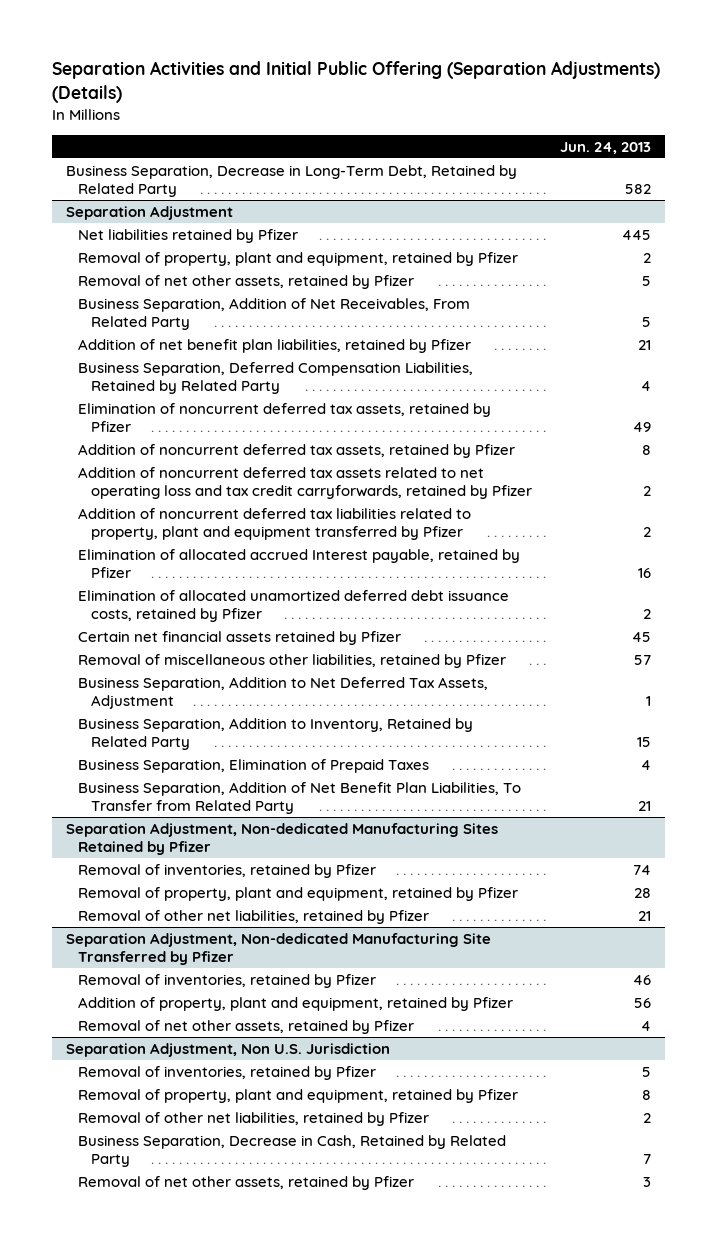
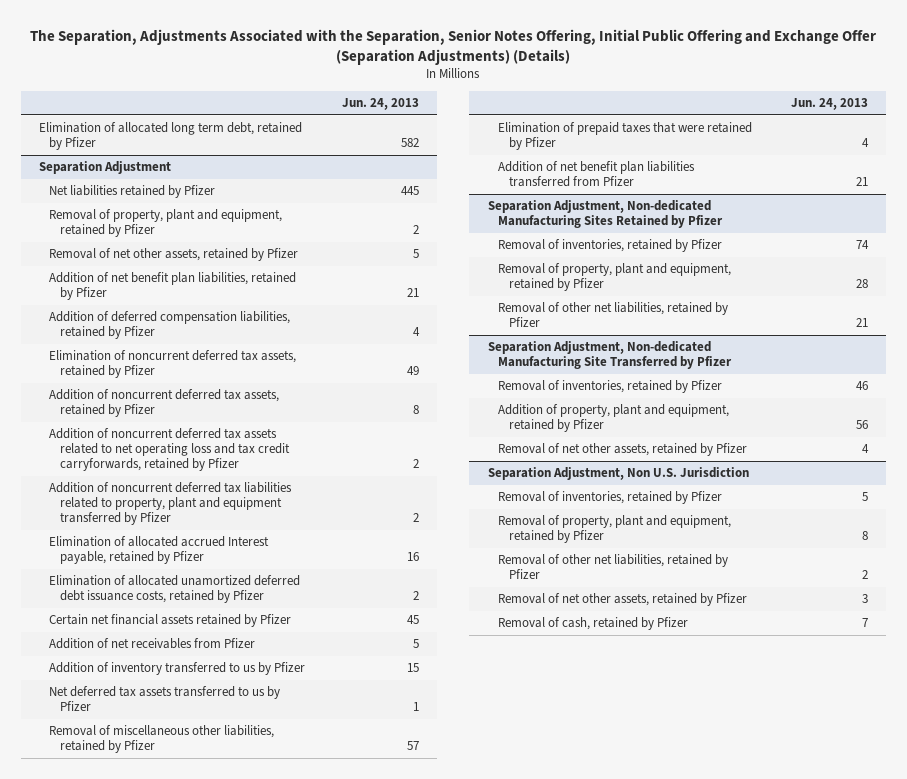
[51,61,660,104] Separation Activities and Initial Public Offering (Separation Adjustments) (Details) -> [30,28,877,65] The Separation, Adjustments Associated with the Separation, Senior Notes Offering, Initial Public Offering and Exchange Offer (Separation Adjustments) (Details)
[65,165,517,198] Business Separation, Decrease in Long-Term Debt, Retained by Related Party -> [38,122,302,151] Elimination of allocated long term debt, retained by Pfizer
[78,298,471,331] Business Separation, Addition of Net Receivables, From Related Party -> none
[78,362,474,395] Business Separation, Deferred Compensation Liabilities, Retained by Related Party -> [49,311,291,340] Addition of deferred compensation liabilities, retained by Pfizer
none -> [49,638,256,650] Addition of net receivables from Pfizer
none -> [49,662,306,676] Addition of inventory transferred to us by Pfizer
none -> [49,686,281,712] Net deferred tax assets transferred to us by Pfizer
[78,677,489,710] Business Separation, Addition to Net Deferred Tax Assets, Adjustment -> none
[78,718,474,751] Business Separation, Addition to Inventory, Retained by Related Party -> none
[78,759,430,774] Business Separation, Elimination of Prepaid Taxes -> [498,122,753,151] Elimination of prepaid taxes that were retained by Pfizer
[78,782,522,815] Business Separation, Addition of Net Benefit Plan Liabilities, To Transfer from Related Party -> [498,161,696,188] Addition of net benefit plan liabilities transferred from Pfizer
[78,1135,507,1168] Business Separation, Decrease in Cash, Retained by Related Party -> none
none -> [498,617,689,631] Removal of cash, retained by Pfizer

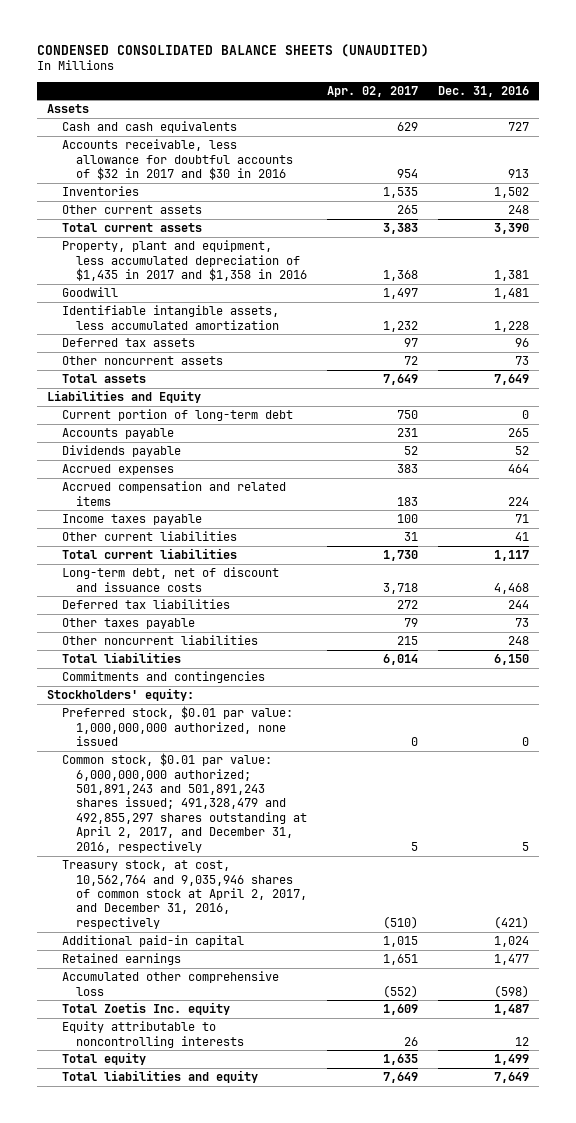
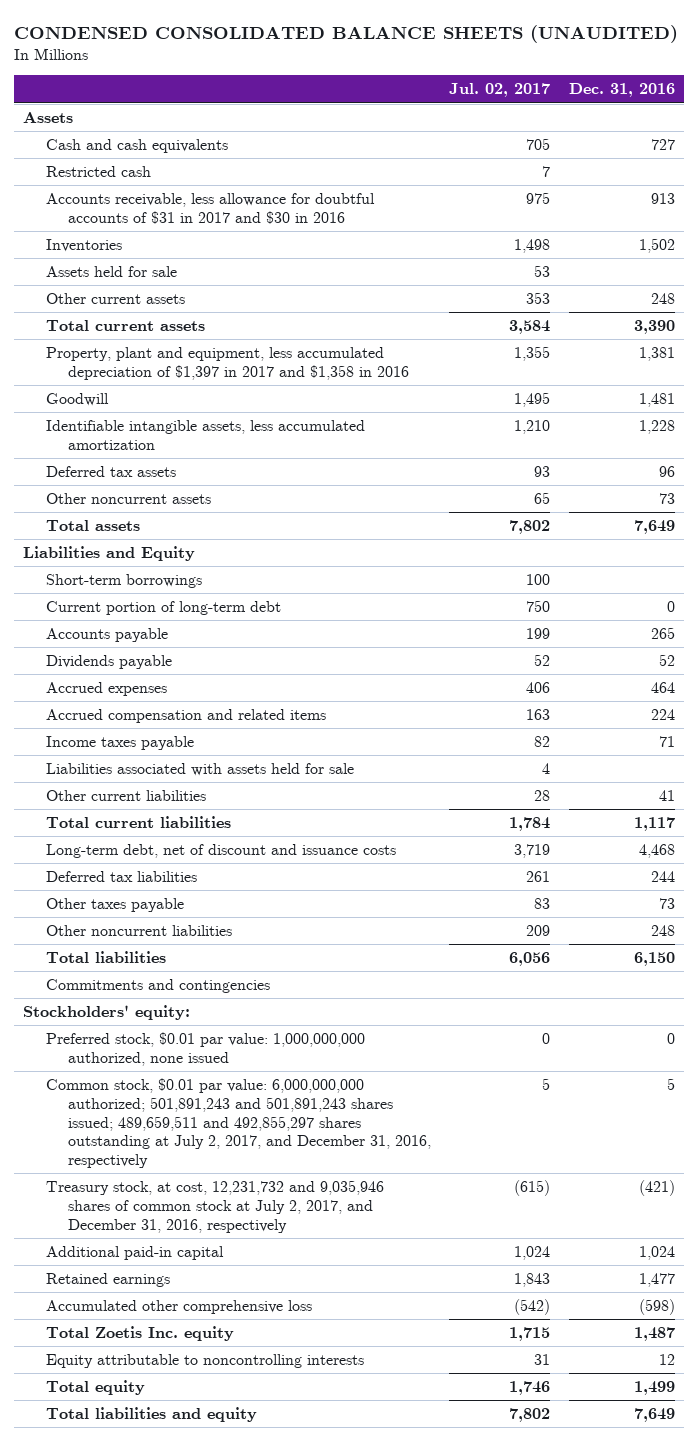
[326,85,418,97] Apr. 02, 2017 -> none
none -> [449,83,551,98] Jul. 02, 2017
none -> [45,166,151,178] Restricted cash
[61,139,293,181] Accounts receivable, less allowance for doubtful accounts of $32 in 2017 and $30 in 2016 -> [45,193,375,224] Accounts receivable, less allowance for doubtful accounts of $31 in 2017 and $30 in 2016
none -> [45,266,177,278] Assets held for sale
[61,240,307,282] Property, plant and equipment, less accumulated depreciation of $1,435 in 2017 and $1,358 in 2016 -> [45,347,410,380] Property, plant and equipment, less accumulated depreciation of $1,397 in 2017 and $1,358 in 2016
none -> [45,574,202,589] Short-term borrowings
none -> [45,763,354,777] Liabilities associated with assets held for sale
[61,753,307,853] Common stock, $0.01 par value: 6,000,000,000 authorized; 501,891,243 and 501,891,243 shares issued; 491,328,479 and 492,855,297 shares outstanding at April 2, 2017, and December 31, 2016, respectively -> [45,1078,432,1169] Common stock, $0.01 par value: 6,000,000,000 authorized; 501,891,243 and 501,891,243 shares issued; 489,659,511 and 492,855,297 shares outstanding at July 2, 2017, and December 31, 2016, respectively
[61,860,307,929] Treasury stock, at cost, 10,562,764 and 9,035,946 shares of common stock at April 2, 2017, and December 31, 2016, respectively -> [45,1180,384,1233] Treasury stock, at cost, 12,231,732 and 9,035,946 shares of common stock at July 2, 2017, and December 31, 2016, respectively

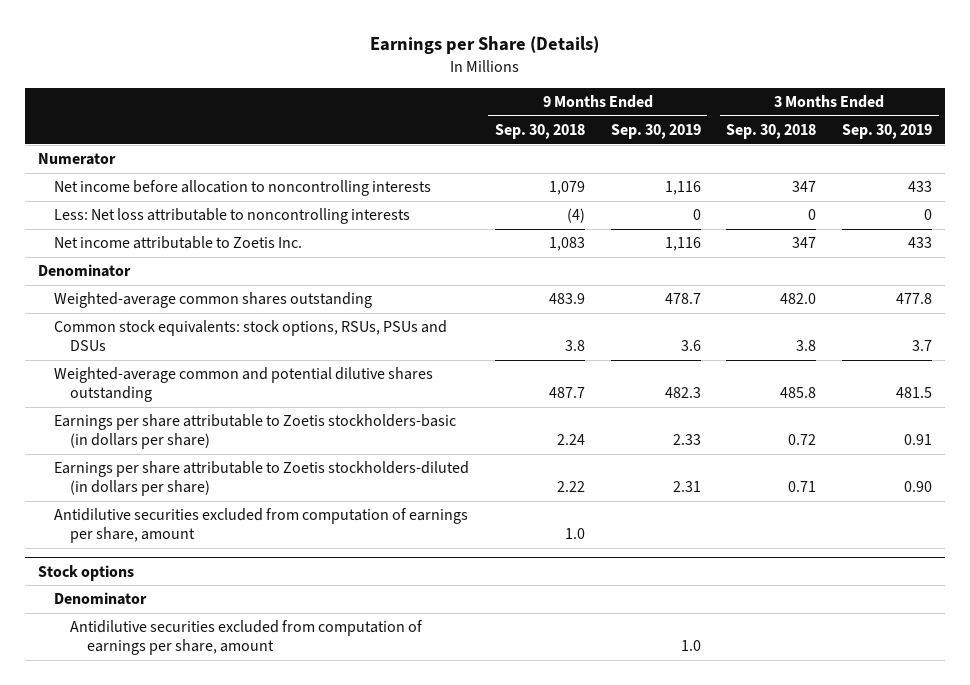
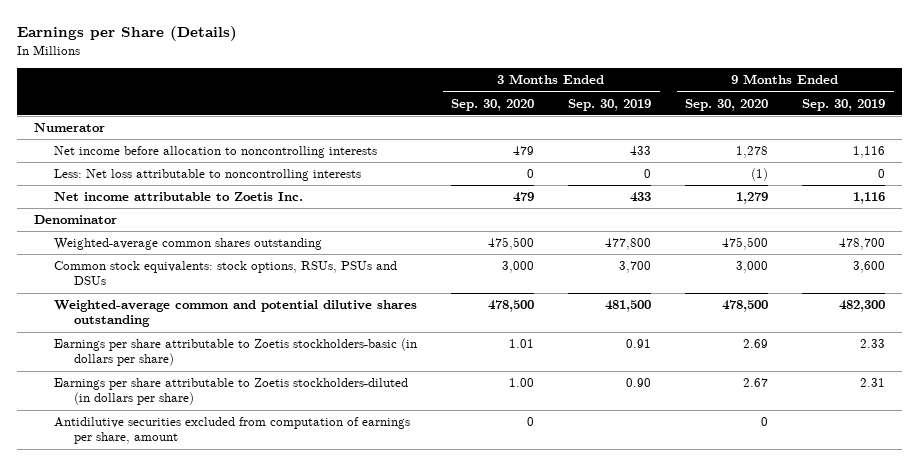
[494,124,585,140] Sep. 30, 2018 -> none
[726,124,817,140] Sep. 30, 2018 -> none
none -> [451,98,535,111] Sep. 30, 2020
none -> [685,98,769,111] Sep. 30, 2020
[664,293,701,305] 478.7 -> [839,238,886,251] 478,700
[896,293,933,305] 477.8 -> [605,238,652,251] 477,800
[680,340,701,352] 3.6 -> [853,261,886,274] 3,600
[912,340,933,352] 3.7 -> [619,261,652,274] 3,700
[664,387,701,399] 482.3 -> [839,300,886,313] 482,300
[896,387,933,399] 481.5 -> [605,300,652,313] 481,500
[37,564,134,581] Stock options -> none
[54,592,148,606] Denominator -> none
[70,620,424,656] Antidilutive securities excluded from computation of earnings per share, amount -> none

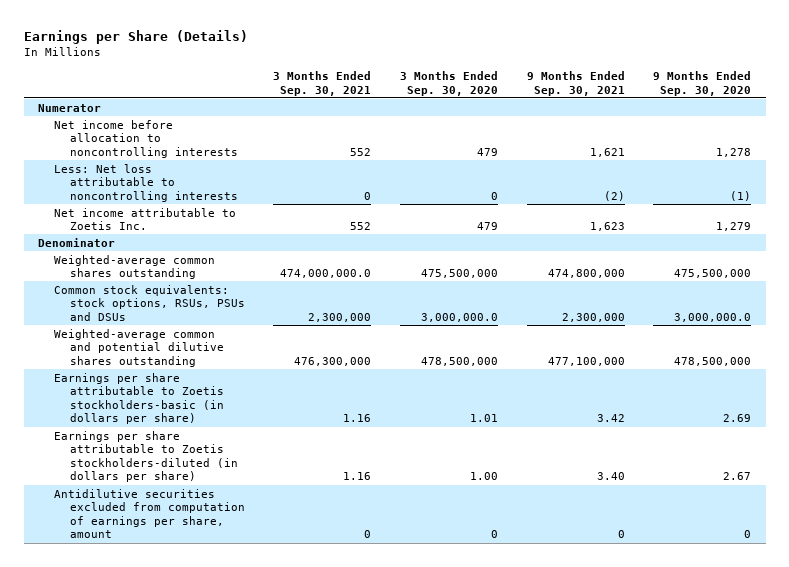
[568,98,652,111] Sep. 30, 2019 -> none
[802,98,886,111] Sep. 30, 2019 -> none
none -> [273,70,372,96] 3 Months Ended Sep. 30, 2021
none -> [526,70,625,96] 9 Months Ended Sep. 30, 2021
[488,237,535,251] 475,500 -> [421,269,499,279] 475,500,000
[722,237,769,251] 475,500 -> [674,269,752,279] 475,500,000
[502,261,535,274] 3,000 -> [421,312,499,322] 3,000,000.0
[736,261,769,274] 3,000 -> [674,312,752,322] 3,000,000.0
[488,300,535,313] 478,500 -> [421,356,499,366] 478,500,000
[722,300,769,313] 478,500 -> [674,356,752,366] 478,500,000

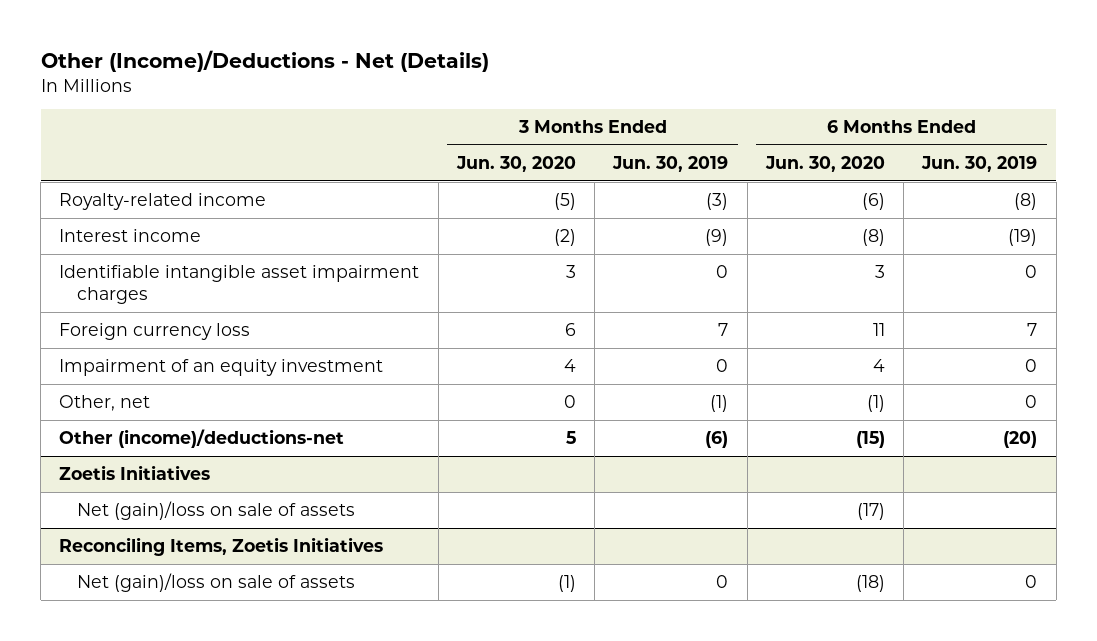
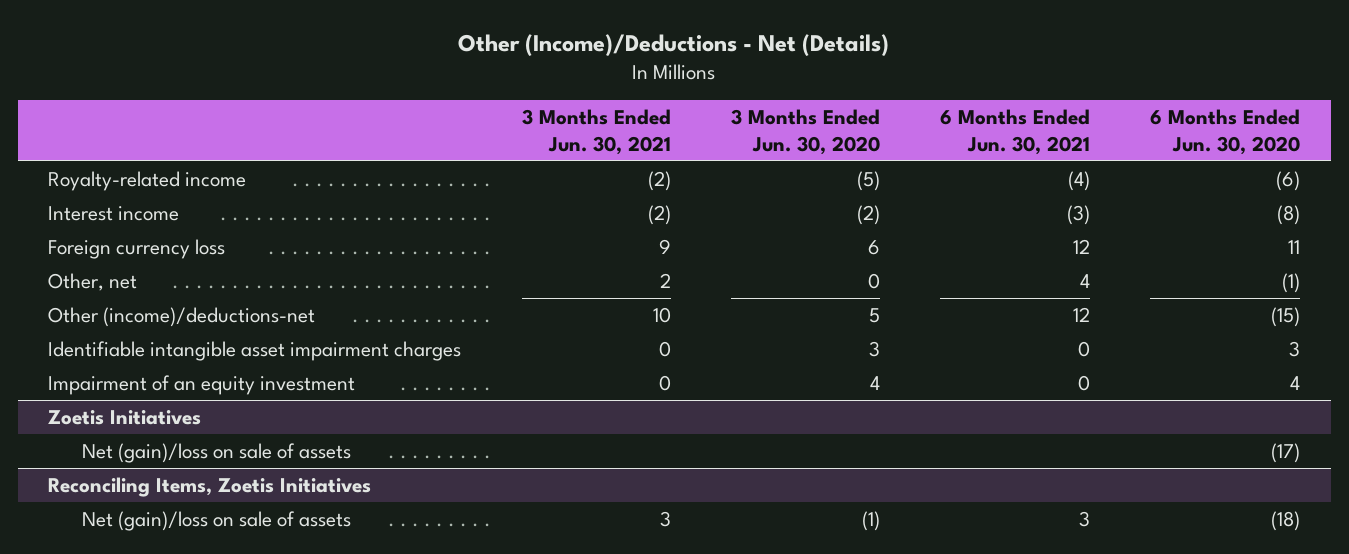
[612,155,729,172] Jun. 30, 2019 -> none
[921,155,1038,172] Jun. 30, 2019 -> none
none -> [521,108,671,155] 3 Months Ended Jun. 30, 2021
none -> [940,108,1091,155] 6 Months Ended Jun. 30, 2021
[59,264,420,305] Identifiable intangible asset impairment charges -> [48,341,462,362] Identifiable intangible asset impairment charges
[59,358,384,376] Impairment of an equity investment -> [48,375,356,396] Impairment of an equity investment

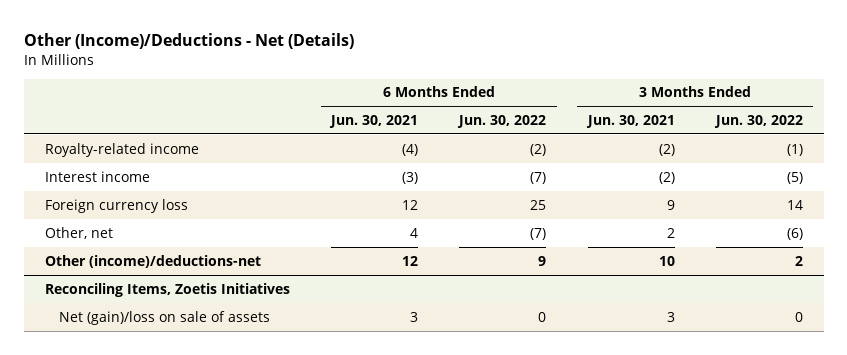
[730,108,880,155] 3 Months Ended Jun. 30, 2020 -> none
[1150,108,1301,155] 6 Months Ended Jun. 30, 2020 -> none
none -> [457,115,547,129] Jun. 30, 2022
none -> [713,115,803,129] Jun. 30, 2022
[48,341,462,362] Identifiable intangible asset impairment charges -> none
[48,375,356,396] Impairment of an equity investment -> none
[48,410,202,426] Zoetis Initiatives -> none
[81,443,351,464] Net (gain)/loss on sale of assets -> none

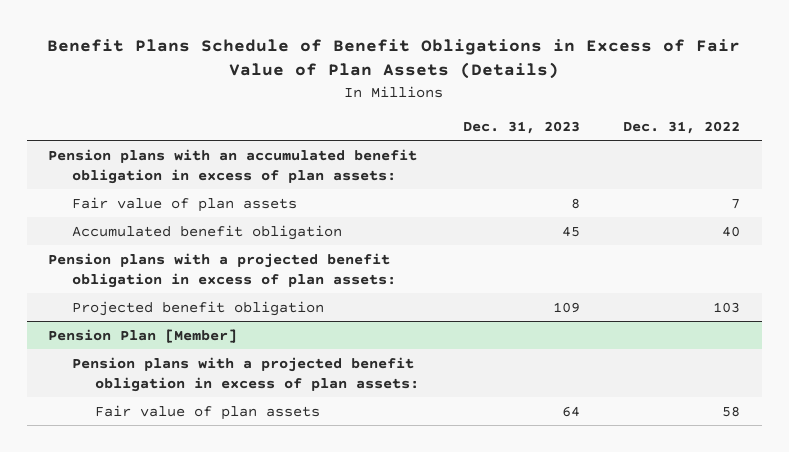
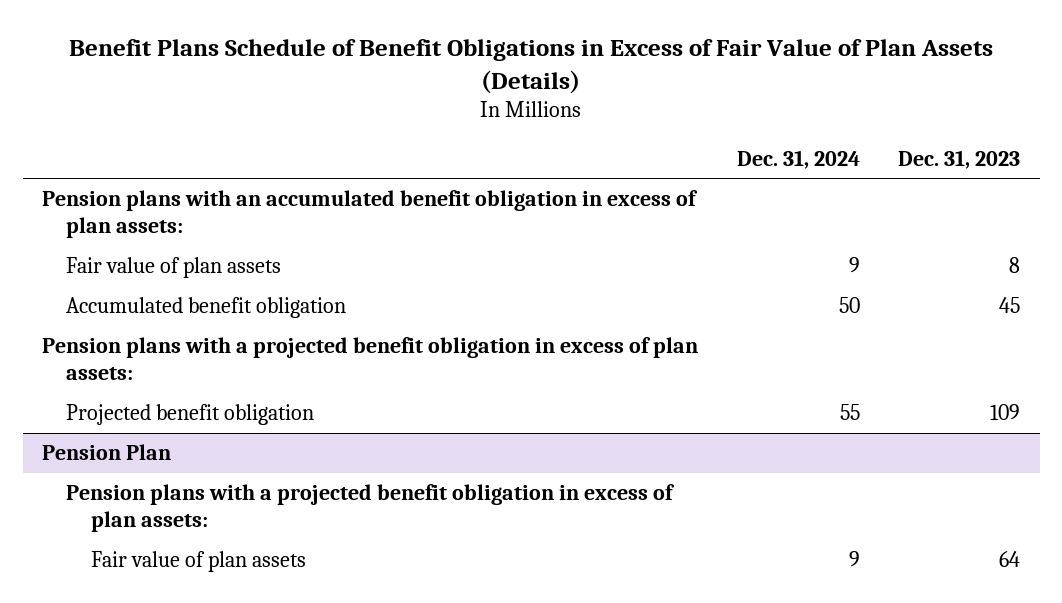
[623,120,741,134] Dec. 31, 2022 -> none
none -> [736,149,860,169] Dec. 31, 2024
[48,328,238,343] Pension Plan [Member] -> [42,444,172,461] Pension Plan

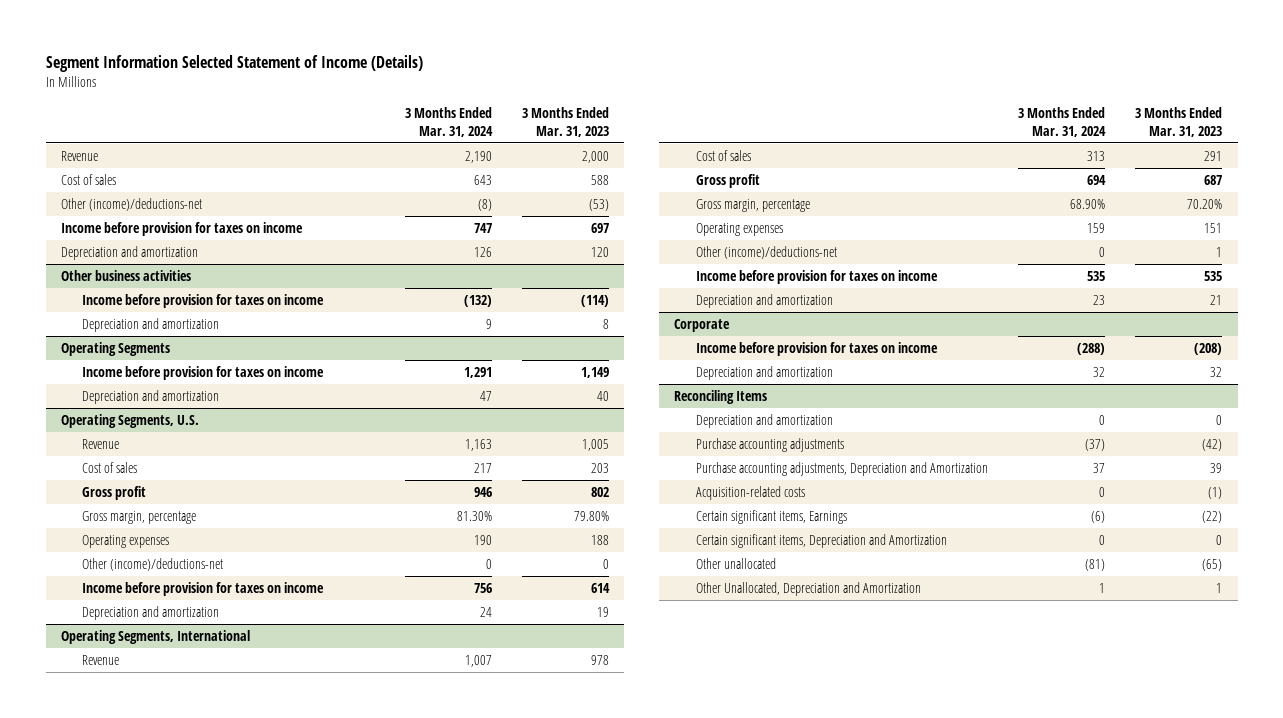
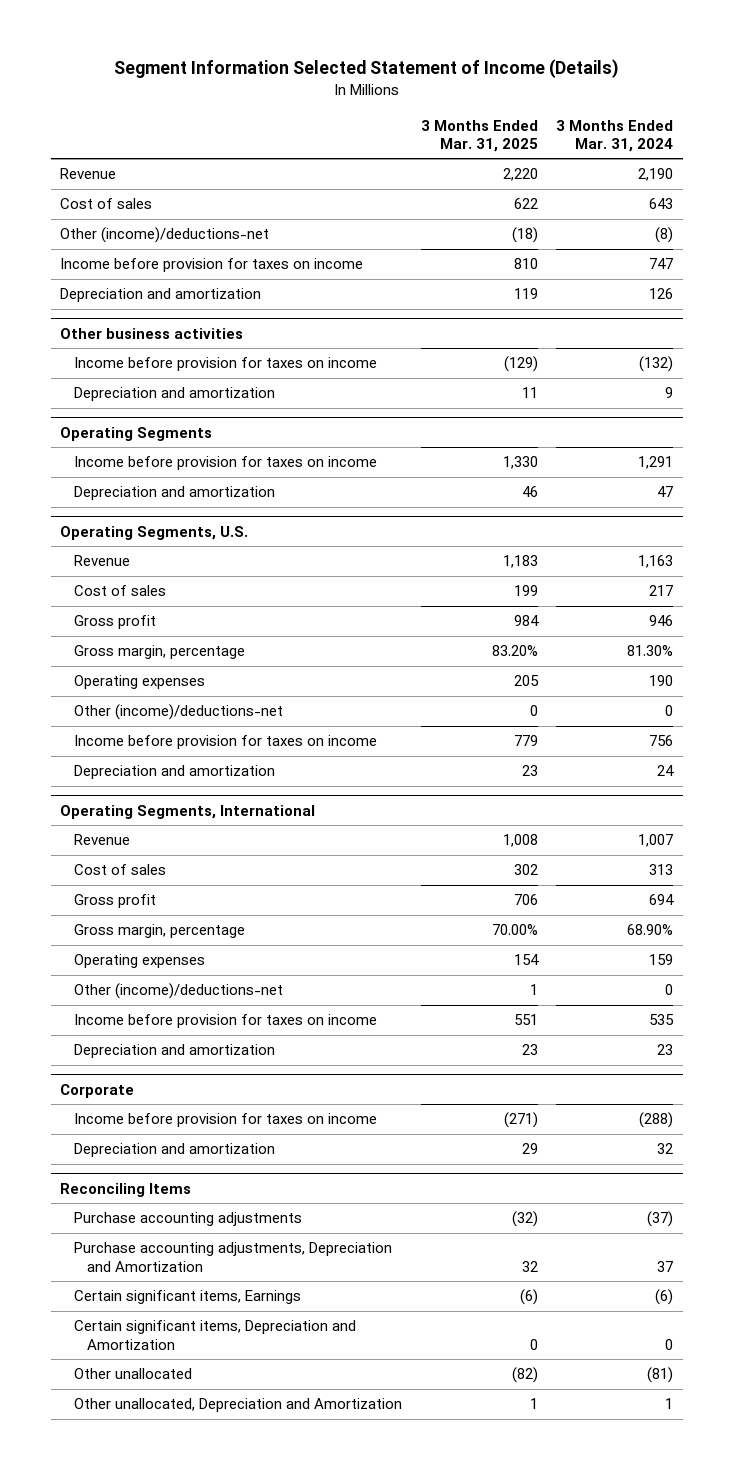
[522,106,610,137] 3 Months Ended Mar. 31, 2023 -> none
none -> [420,119,538,152] 3 Months Ended Mar. 31, 2025
[695,413,833,428] Depreciation and amortization -> none
[695,485,805,500] Acquisition-related costs -> none
[695,581,921,596] Other Unallocated, Depreciation and Amortization -> [73,1398,402,1413] Other unallocated, Depreciation and Amortization

